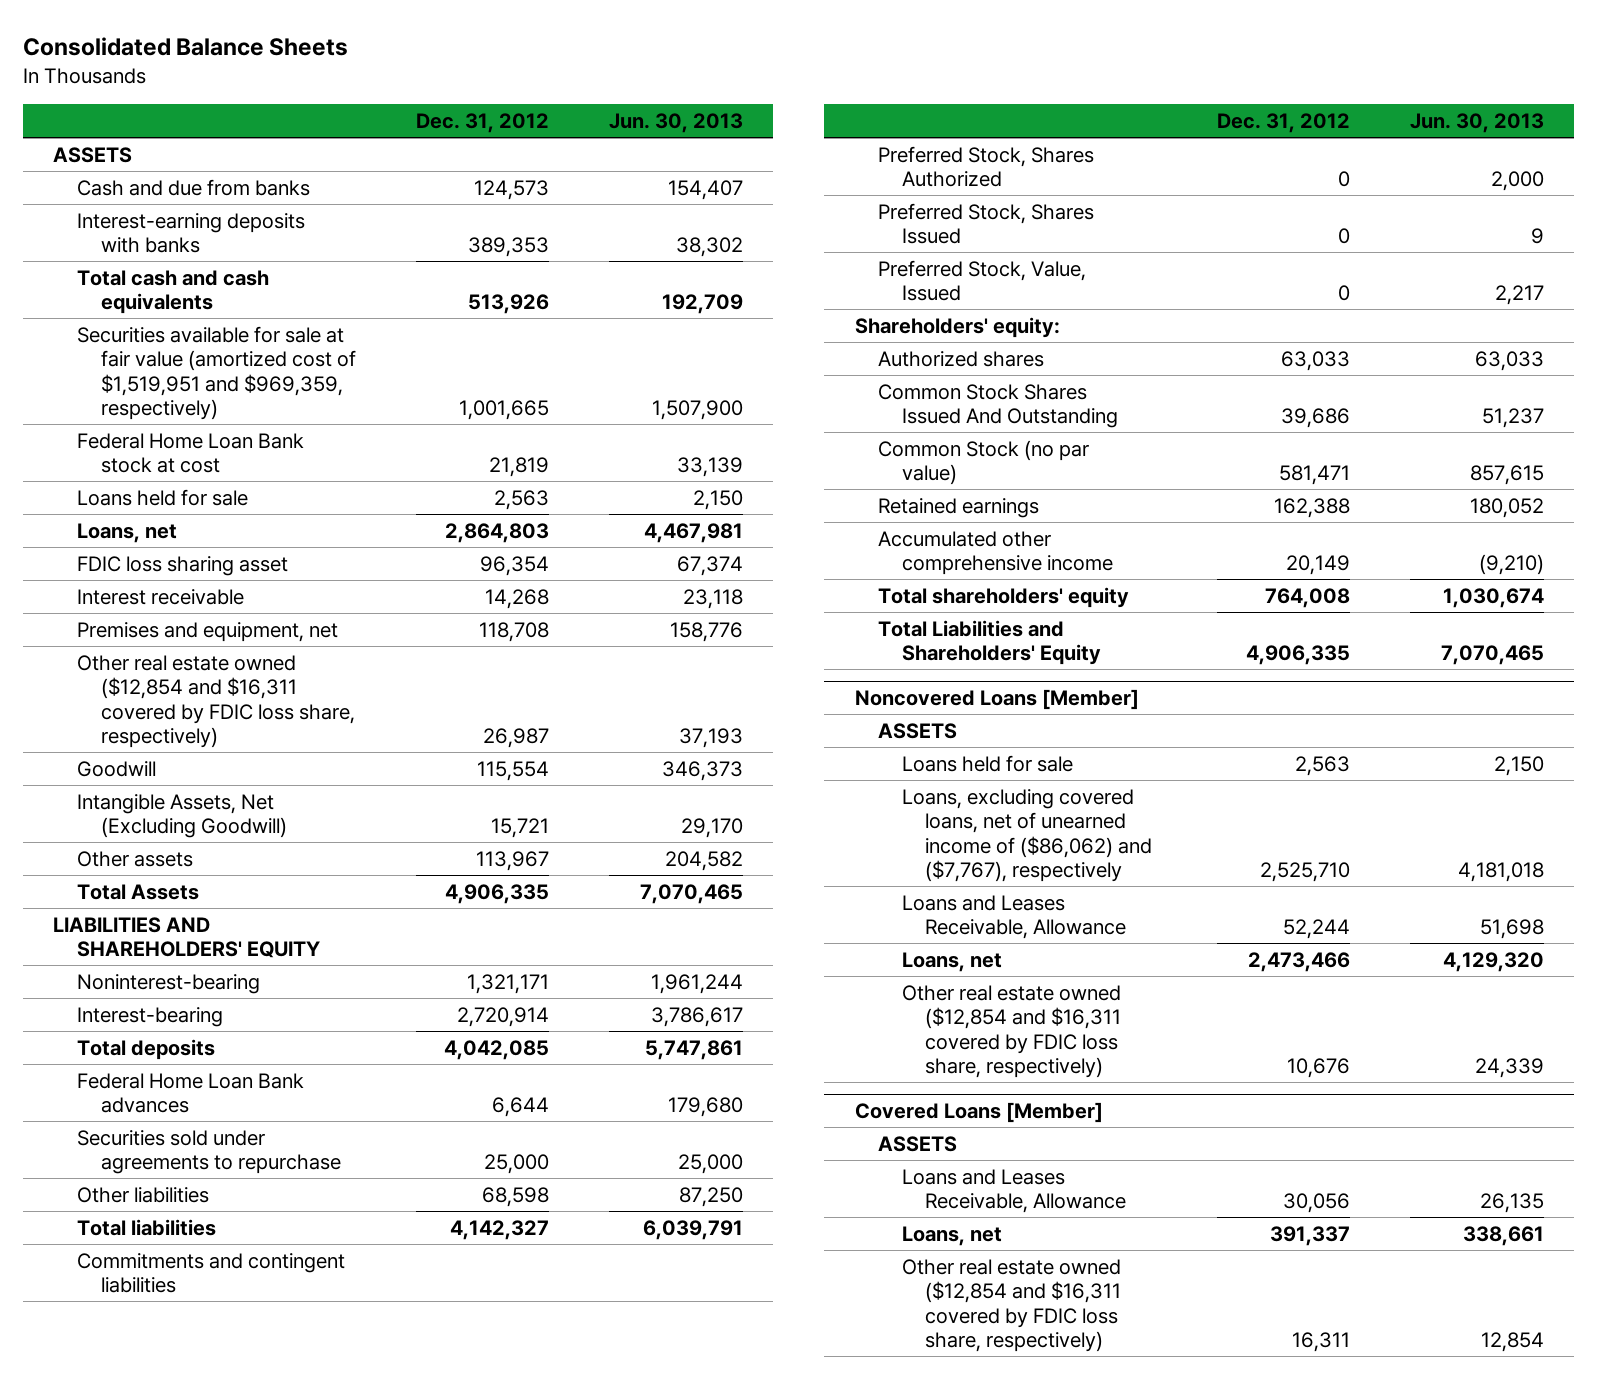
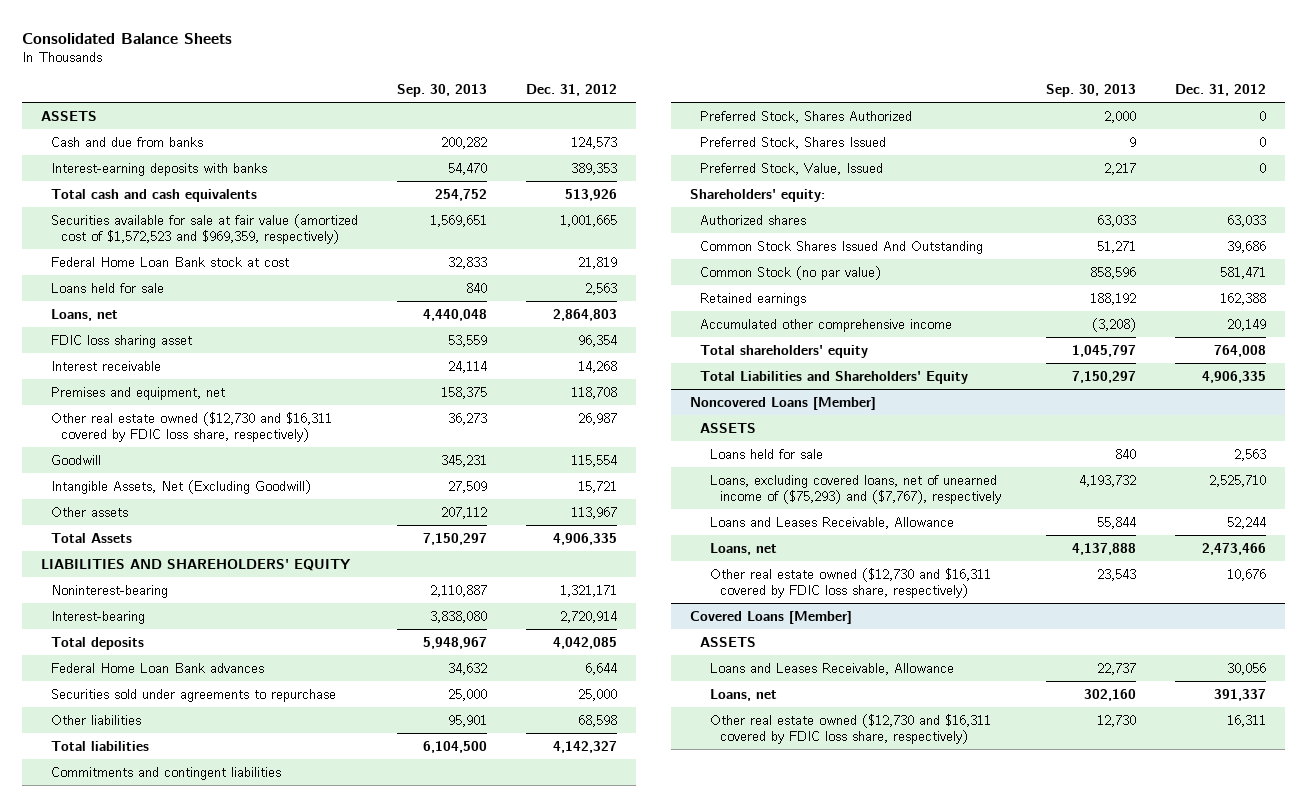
[608,112,743,133] Jun. 30, 2013 -> none
none -> [397,84,488,98] Sep. 30, 2013
[77,325,356,420] Securities available for sale at fair value (amortized cost of $1,519,951 and $969,359, respectively) -> [51,213,359,245] Securities available for sale at fair value (amortized cost of $1,572,523 and $969,359, respectively)
[77,654,355,748] Other real estate owned ($12,854 and $16,311 covered by FDIC loss share, respectively) -> [51,411,333,443] Other real estate owned ($12,730 and $16,311 covered by FDIC loss share, respectively)
[901,788,1153,882] Loans, excluding covered loans, net of unearned income of ($86,062) and ($7,767), respectively -> [710,474,1002,505] Loans, excluding covered loans, net of unearned income of ($75,293) and ($7,767), respectively
[901,984,1122,1078] Other real estate owned ($12,854 and $16,311 covered by FDIC loss share, respectively) -> [710,567,992,599] Other real estate owned ($12,730 and $16,311 covered by FDIC loss share, respectively)
[901,1258,1122,1352] Other real estate owned ($12,854 and $16,311 covered by FDIC loss share, respectively) -> [710,713,992,745] Other real estate owned ($12,730 and $16,311 covered by FDIC loss share, respectively)

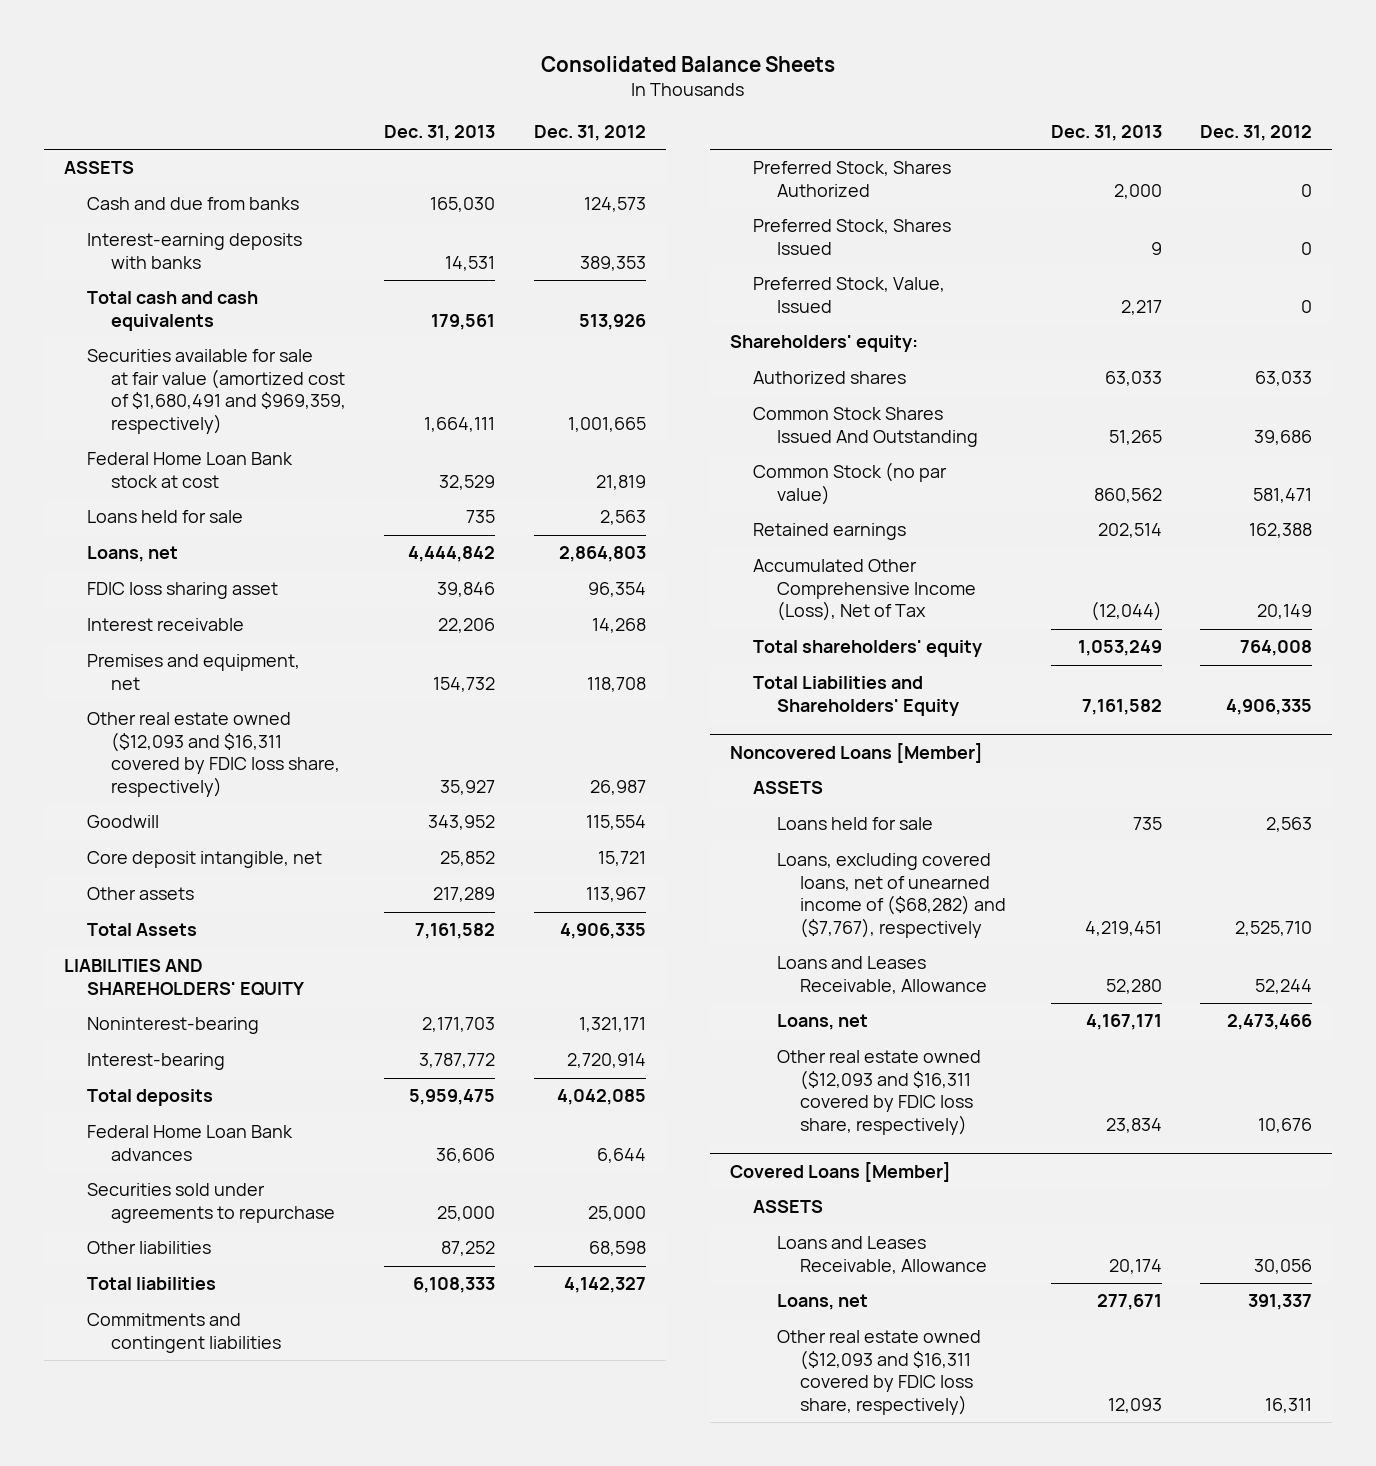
[397,84,488,98] Sep. 30, 2013 -> none
none -> [384,124,496,141] Dec. 31, 2013
[51,213,359,245] Securities available for sale at fair value (amortized cost of $1,572,523 and $969,359, respectively) -> [87,349,346,434] Securities available for sale at fair value (amortized cost of $1,680,491 and $969,359, respectively)
[51,411,333,443] Other real estate owned ($12,730 and $16,311 covered by FDIC loss share, respectively) -> [87,712,340,797] Other real estate owned ($12,093 and $16,311 covered by FDIC loss share, respectively)
[51,479,312,494] Intangible Assets, Net (Excluding Goodwill) -> [87,851,323,869] Core deposit intangible, net
[700,318,953,332] Accumulated other comprehensive income -> [753,559,976,622] Accumulated Other Comprehensive Income (Loss), Net of Tax
[710,474,1002,505] Loans, excluding covered loans, net of unearned income of ($75,293) and ($7,767), respectively -> [776,853,1007,938] Loans, excluding covered loans, net of unearned income of ($68,282) and ($7,767), respectively
[710,567,992,599] Other real estate owned ($12,730 and $16,311 covered by FDIC loss share, respectively) -> [776,1050,981,1135] Other real estate owned ($12,093 and $16,311 covered by FDIC loss share, respectively)
[710,713,992,745] Other real estate owned ($12,730 and $16,311 covered by FDIC loss share, respectively) -> [776,1330,981,1415] Other real estate owned ($12,093 and $16,311 covered by FDIC loss share, respectively)

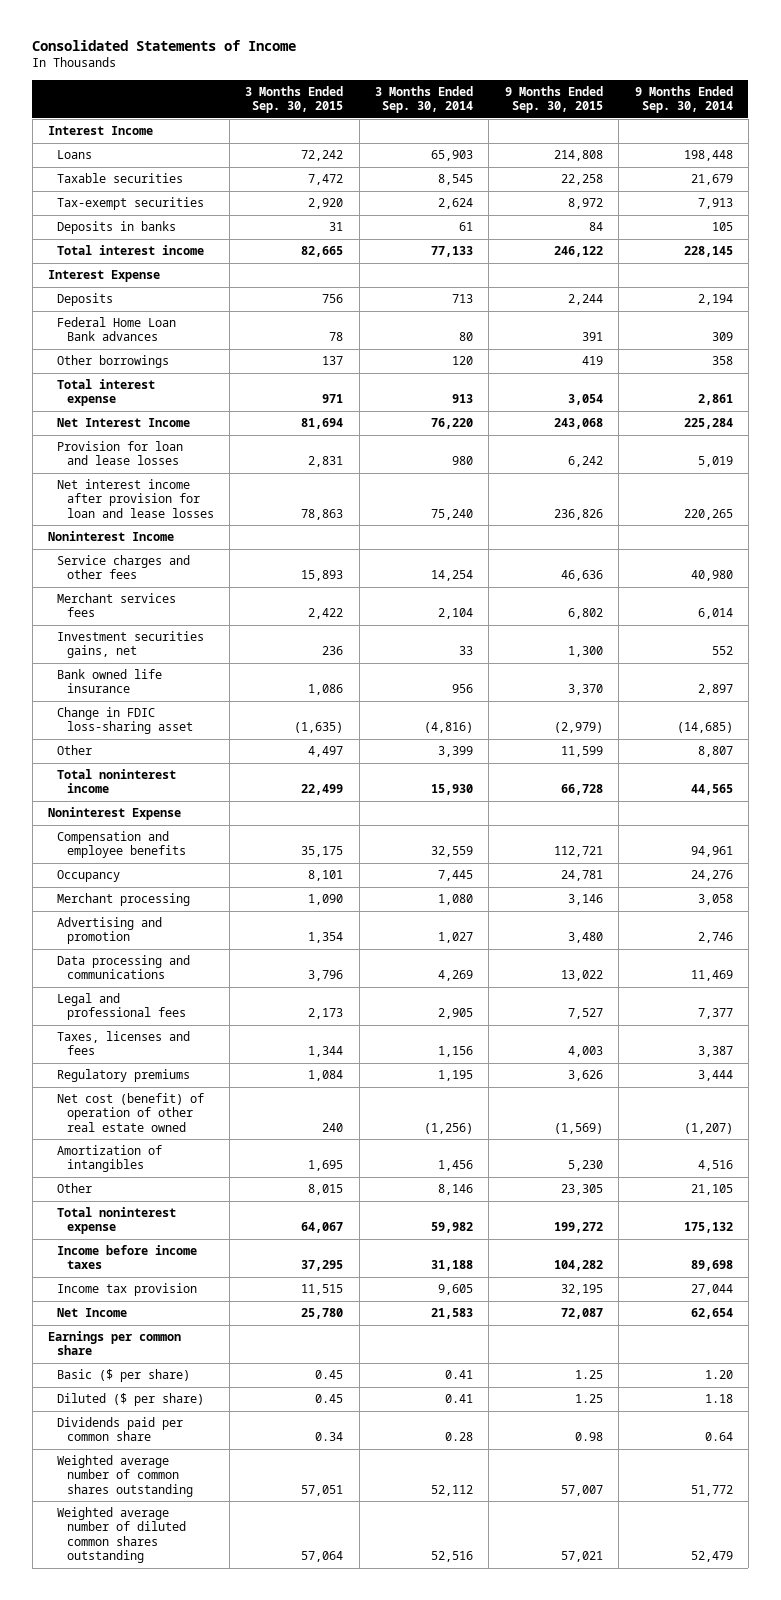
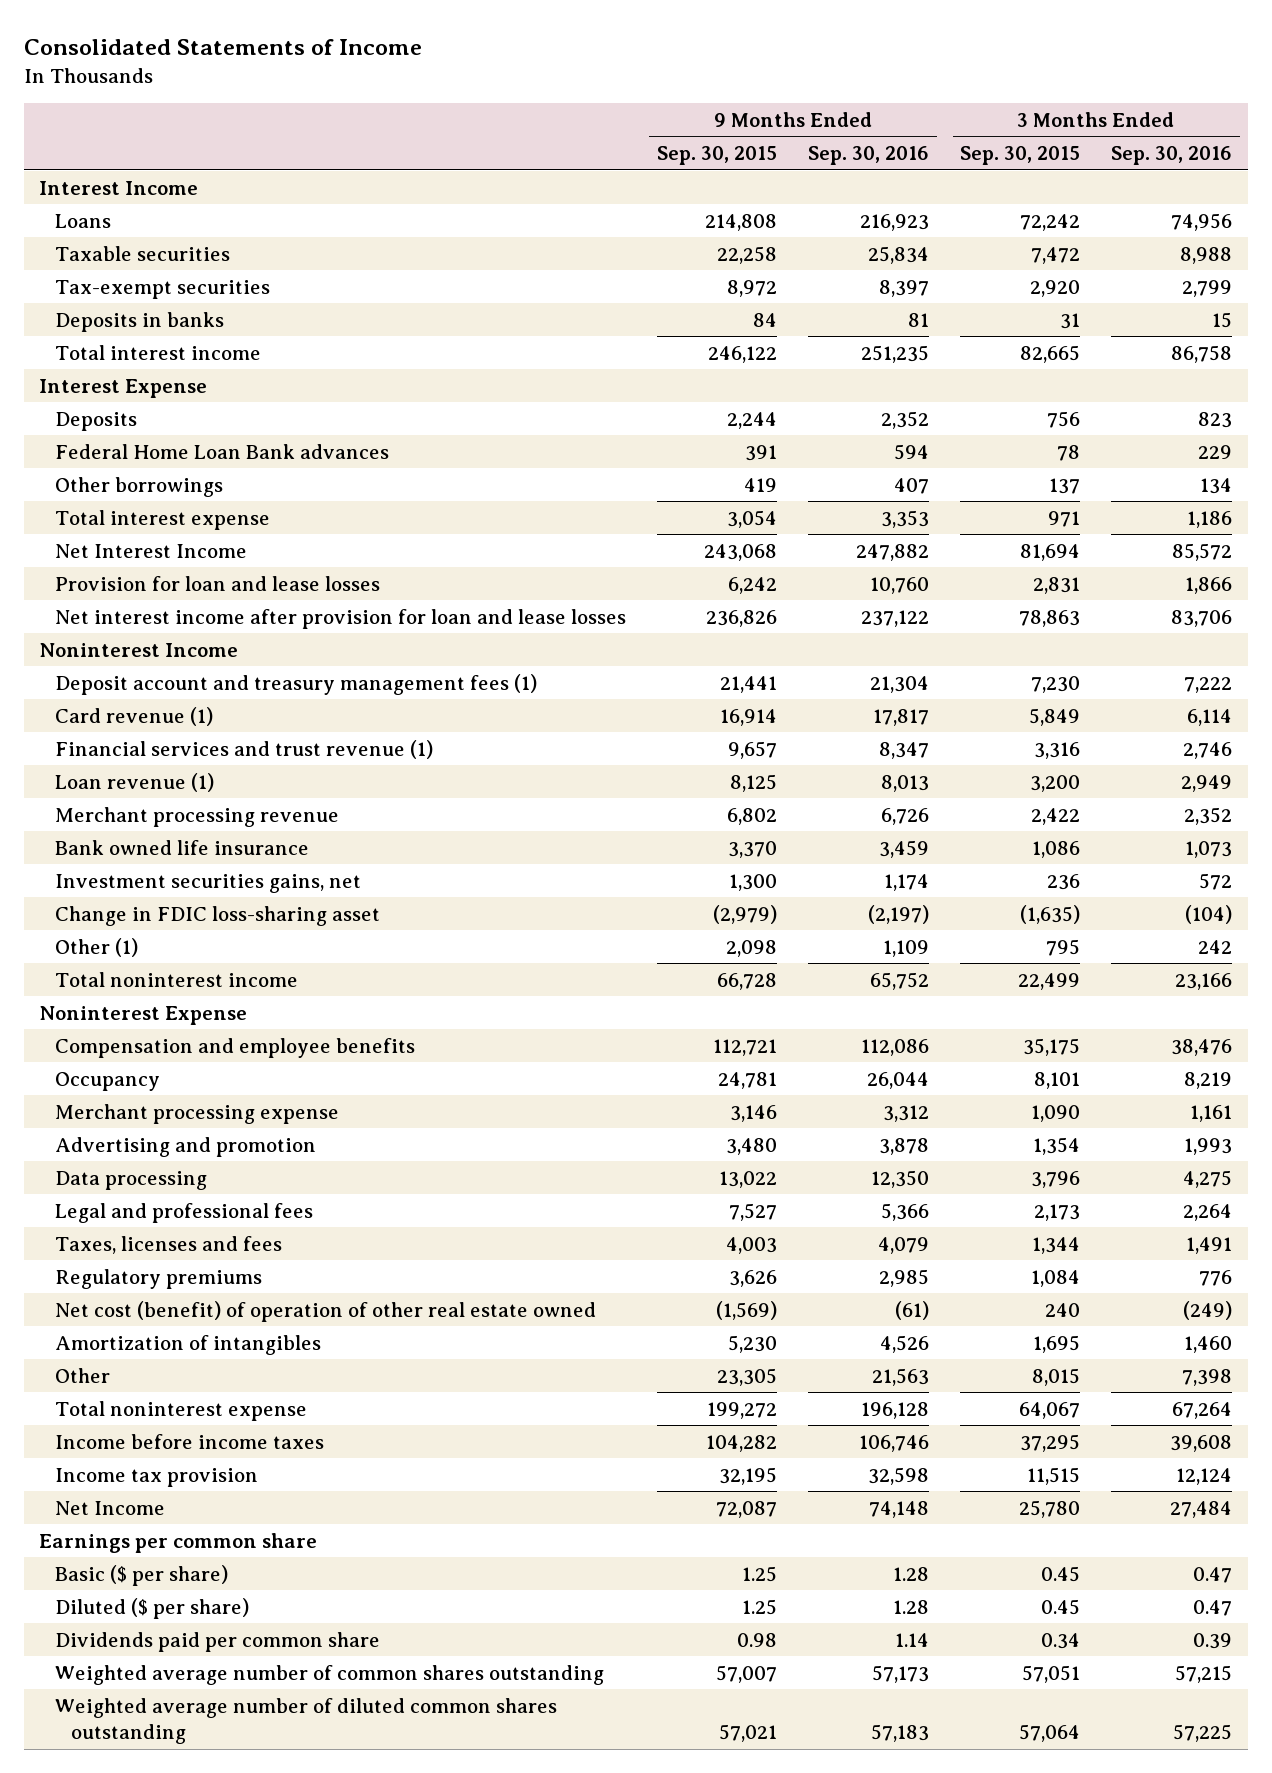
[375,85,474,114] 3 Months Ended Sep. 30, 2014 -> none
[634,85,733,114] 9 Months Ended Sep. 30, 2014 -> none
none -> [808,146,930,166] Sep. 30, 2016
none -> [1111,146,1233,166] Sep. 30, 2016
[57,555,191,580] Service charges and other fees -> [55,673,538,695] Deposit account and treasury management fees (1)
[301,570,344,582] 15,893 -> [1031,675,1081,693] 7,230
[560,570,603,582] 46,636 -> [720,675,778,693] 21,441
none -> [55,706,214,726] Card revenue (1)
none -> [55,739,434,759] Financial services and trust revenue (1)
none -> [55,772,215,792] Loan revenue (1)
[57,593,177,618] Merchant services fees -> [55,806,340,827] Merchant processing revenue
[57,631,205,659] Investment securities gains, net -> [55,873,362,893] Investment securities gains, net
[57,745,93,756] Other -> [55,937,139,957] Other (1)
[308,746,344,758] 4,497 -> [1046,938,1081,956] 795
[560,746,603,758] 11,599 -> [726,939,778,957] 2,098
[57,893,191,907] Merchant processing -> [55,1103,340,1124] Merchant processing expense
[57,955,191,980] Data processing and communications -> [55,1170,208,1190] Data processing

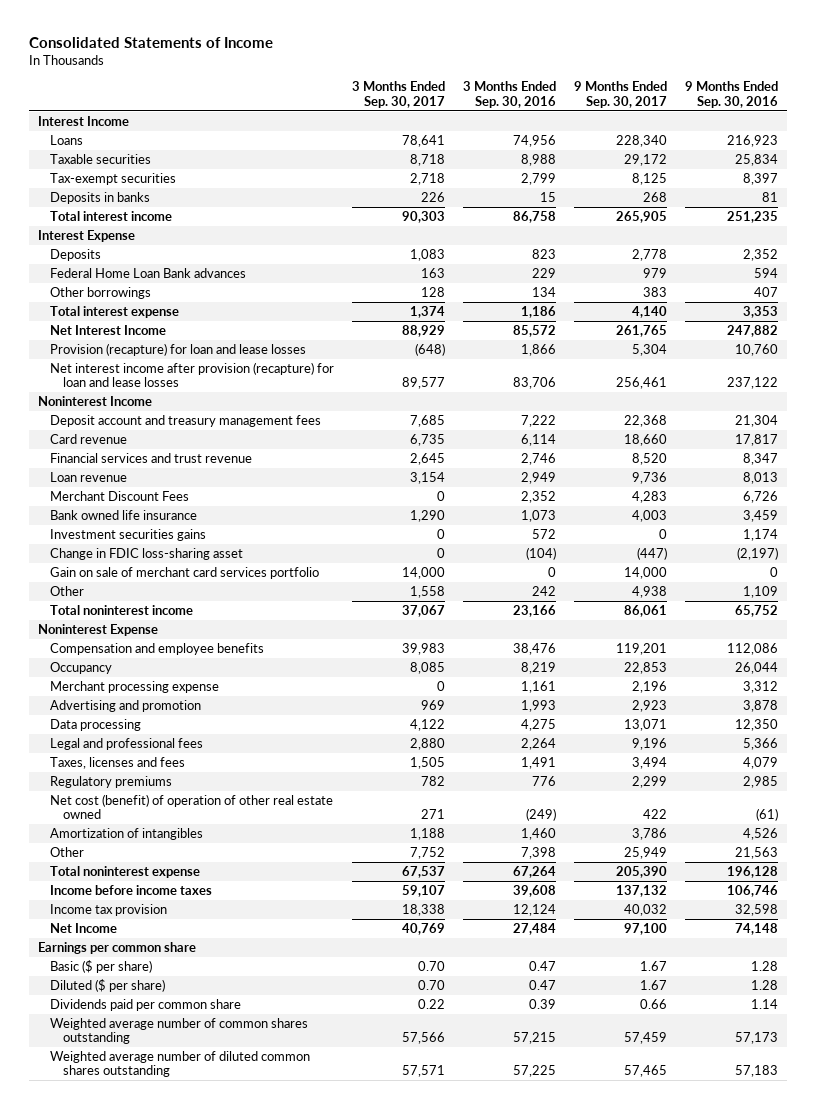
[657,146,778,166] Sep. 30, 2015 -> none
[960,146,1081,166] Sep. 30, 2015 -> none
none -> [352,81,446,108] 3 Months Ended Sep. 30, 2017
none -> [574,81,668,108] 9 Months Ended Sep. 30, 2017
[55,575,381,591] Provision for loan and lease losses -> [50,342,307,356] Provision (recapture) for loan and lease losses
[55,608,627,629] Net interest income after provision for loan and lease losses -> [50,361,335,388] Net interest income after provision (recapture) for loan and lease losses
[55,673,538,695] Deposit account and treasury management fees (1) -> [50,414,322,427] Deposit account and treasury management fees
[55,706,214,726] Card revenue (1) -> [50,433,128,444] Card revenue
[55,739,434,759] Financial services and trust revenue (1) -> [50,452,253,463] Financial services and trust revenue
[55,772,215,792] Loan revenue (1) -> [50,471,128,482] Loan revenue
[55,806,340,827] Merchant processing revenue -> [50,490,190,501] Merchant Discount Fees
[55,873,362,893] Investment securities gains, net -> [50,528,207,541] Investment securities gains
none -> [50,566,320,579] Gain on sale of merchant card services portfolio
[55,937,139,957] Other (1) -> [50,585,85,596] Other

